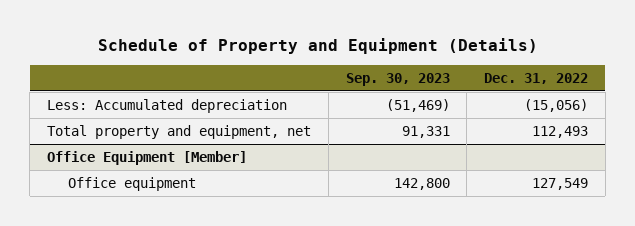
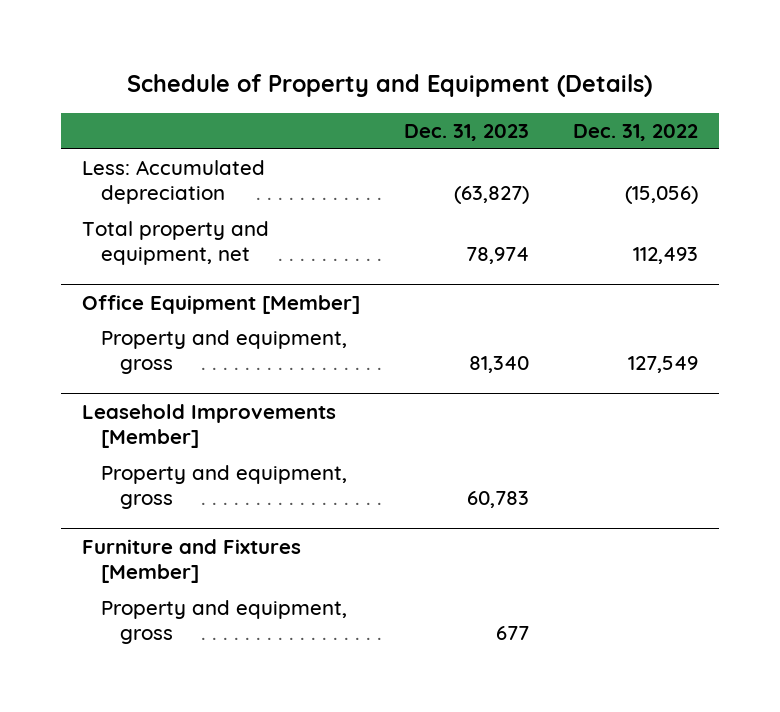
[345,72,450,86] Sep. 30, 2023 -> none
none -> [403,124,529,142] Dec. 31, 2023
[67,176,196,191] Office equipment -> [100,330,347,375] Property and equipment, gross
none -> [82,403,337,448] Leasehold Improvements [Member]
none -> [100,465,347,510] Property and equipment, gross
none -> [82,538,302,583] Furniture and Fixtures [Member]
none -> [100,600,347,645] Property and equipment, gross

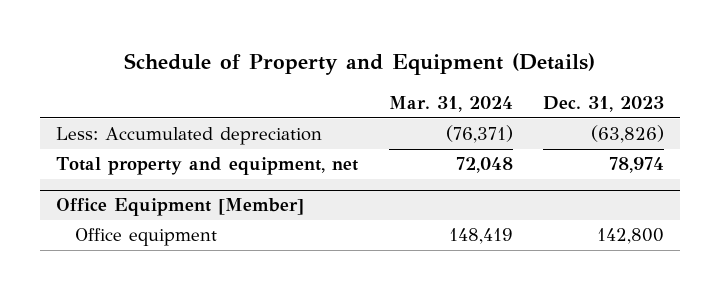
[572,124,698,142] Dec. 31, 2022 -> none
none -> [388,96,513,113] Mar. 31, 2024
[453,186,529,205] (63,827) -> [591,125,665,144] (63,826)
[82,403,337,448] Leasehold Improvements [Member] -> none
[100,465,347,510] Property and equipment, gross -> none
[82,538,302,583] Furniture and Fixtures [Member] -> none
[100,600,347,645] Property and equipment, gross -> none
[100,330,347,375] Property and equipment, gross -> [75,228,218,247] Office equipment
[468,356,529,374] 81,340 -> [597,228,665,245] 142,800

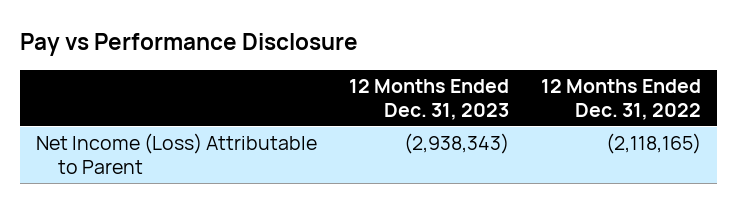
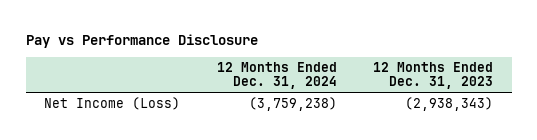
[541,78,702,121] 12 Months Ended Dec. 31, 2022 -> none
none -> [216,62,337,90] 12 Months Ended Dec. 31, 2024
[35,132,317,175] Net Income (Loss) Attributable to Parent -> [44,96,181,110] Net Income (Loss)

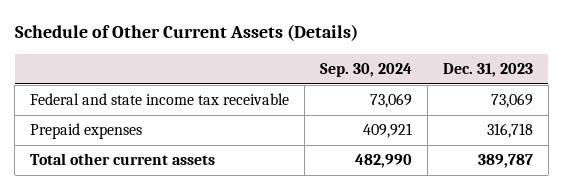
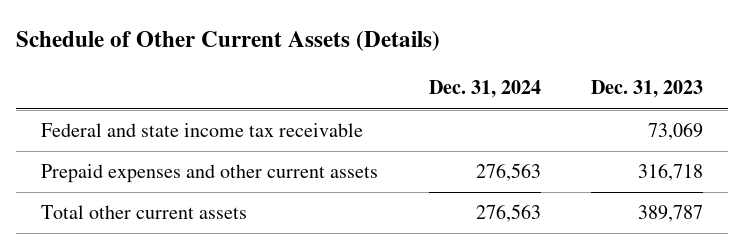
[320,62,413,77] Sep. 30, 2024 -> none
none -> [428,80,541,99] Dec. 31, 2024
[30,123,143,140] Prepaid expenses -> [41,164,379,184] Prepaid expenses and other current assets

